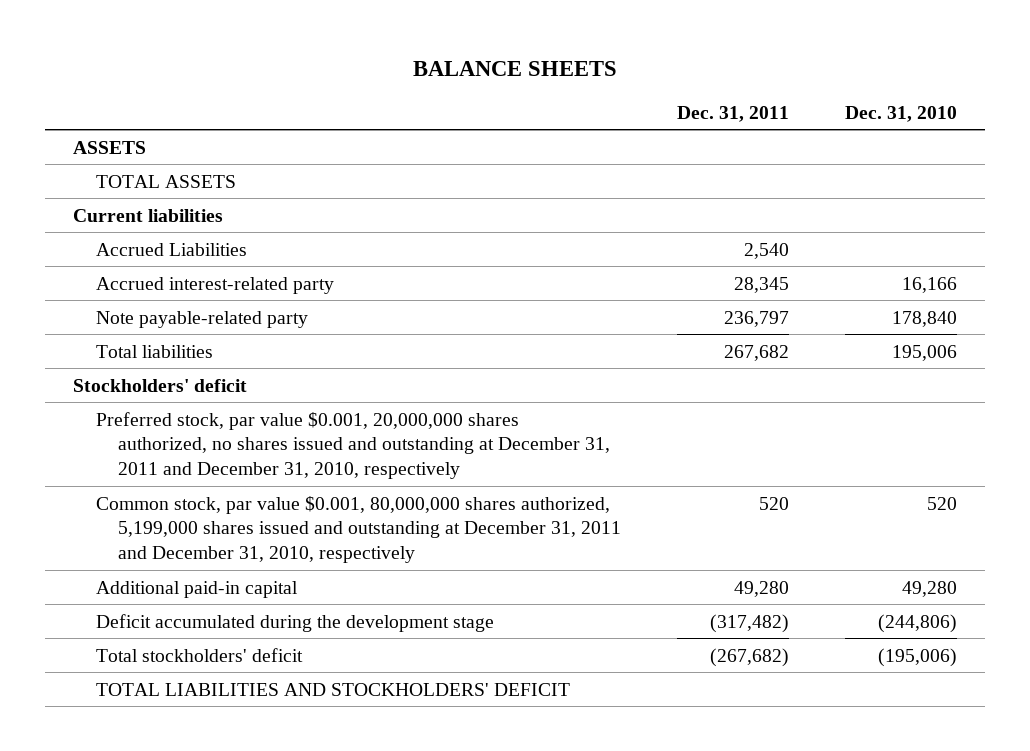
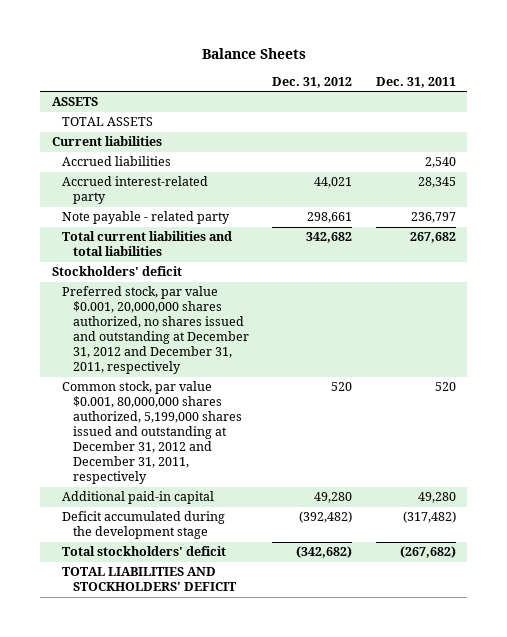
[412,60,617,76] BALANCE SHEETS -> [201,47,306,59] Balance Sheets
[844,105,957,122] Dec. 31, 2010 -> none
none -> [272,76,353,88] Dec. 31, 2012
[95,242,247,256] Accrued Liabilities -> [62,156,172,167] Accrued liabilities
[95,310,308,328] Note payable-related party -> [62,211,231,225] Note payable - related party
[95,344,213,358] Total liabilities -> [62,231,233,257] Total current liabilities and total liabilities
[95,411,610,479] Preferred stock, par value $0.001, 20,000,000 shares authorized, no shares issued and outstanding at December 31, 2011 and December 31, 2010, respectively -> [62,286,250,375] Preferred stock, par value $0.001, 20,000,000 shares authorized, no shares issued and outstanding at December 31, 2012 and December 31, 2011, respectively
[95,495,621,563] Common stock, par value $0.001, 80,000,000 shares authorized, 5,199,000 shares issued and outstanding at December 31, 2011 and December 31, 2010, respectively -> [62,381,243,485] Common stock, par value $0.001, 80,000,000 shares authorized, 5,199,000 shares issued and outstanding at December 31, 2012 and December 31, 2011, respectively

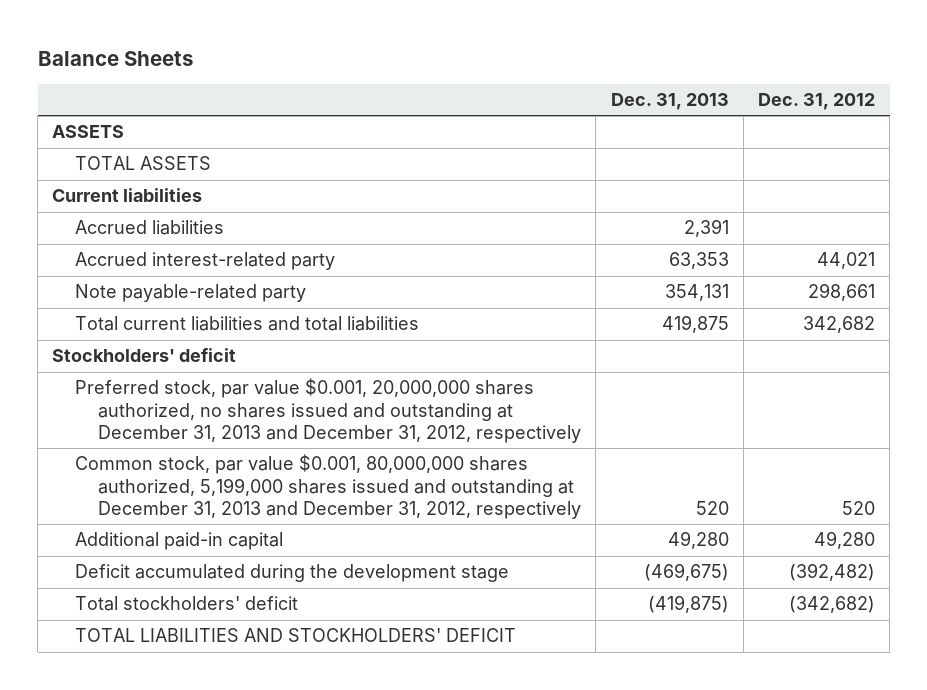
[375,76,456,88] Dec. 31, 2011 -> none
none -> [610,92,729,110] Dec. 31, 2013
[62,211,231,225] Note payable - related party -> [75,284,307,303] Note payable-related party
[62,286,250,375] Preferred stock, par value $0.001, 20,000,000 shares authorized, no shares issued and outstanding at December 31, 2012 and December 31, 2011, respectively -> [75,378,582,443] Preferred stock, par value $0.001, 20,000,000 shares authorized, no shares issued and outstanding at December 31, 2013 and December 31, 2012, respectively
[62,381,243,485] Common stock, par value $0.001, 80,000,000 shares authorized, 5,199,000 shares issued and outstanding at December 31, 2012 and December 31, 2011, respectively -> [75,454,582,519] Common stock, par value $0.001, 80,000,000 shares authorized, 5,199,000 shares issued and outstanding at December 31, 2013 and December 31, 2012, respectively

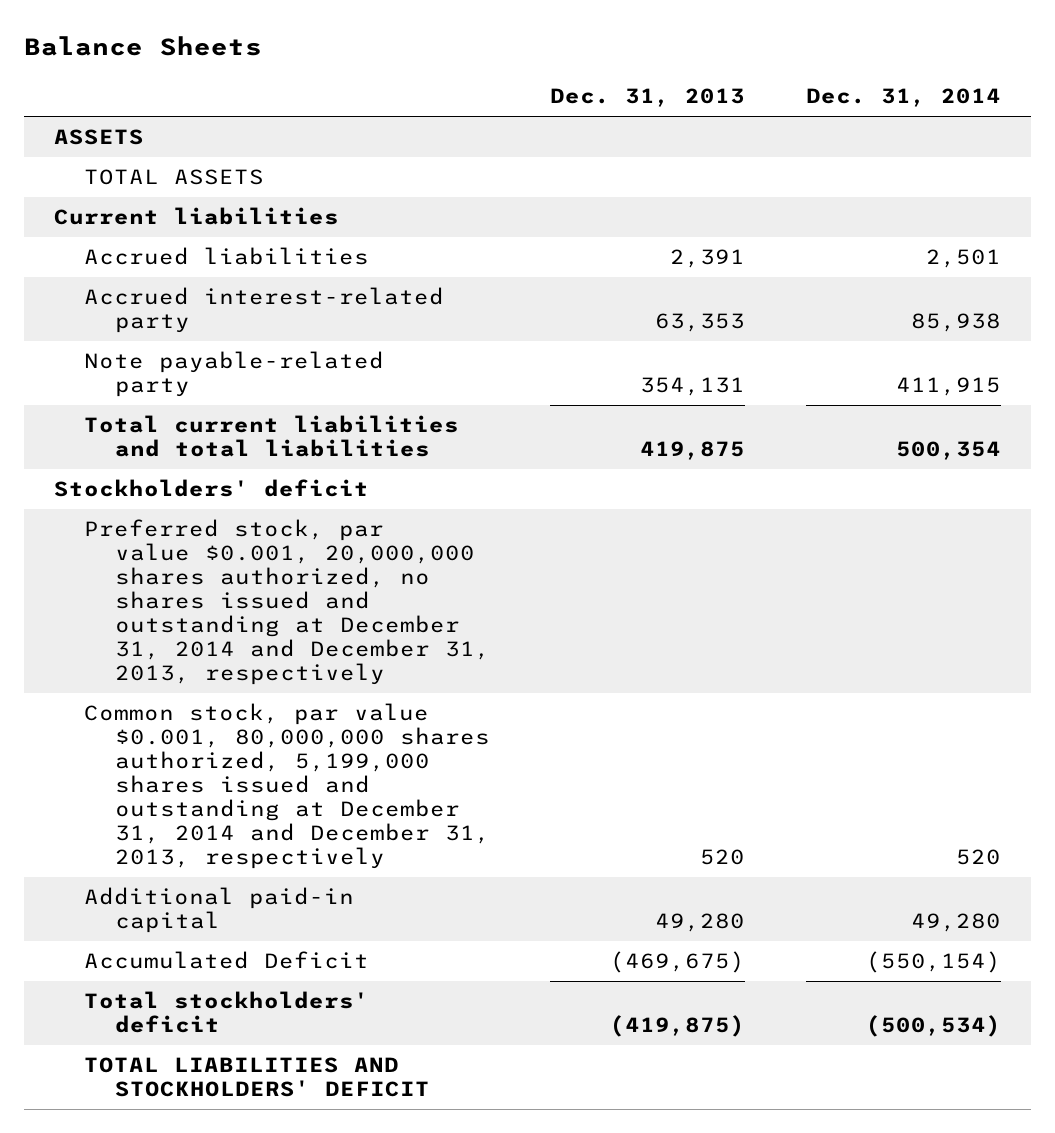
[758,92,876,110] Dec. 31, 2012 -> none
none -> [806,88,1002,108] Dec. 31, 2014
[75,378,582,443] Preferred stock, par value $0.001, 20,000,000 shares authorized, no shares issued and outstanding at December 31, 2013 and December 31, 2012, respectively -> [84,519,490,685] Preferred stock, par value $0.001, 20,000,000 shares authorized, no shares issued and outstanding at December 31, 2014 and December 31, 2013, respectively
[75,454,582,519] Common stock, par value $0.001, 80,000,000 shares authorized, 5,199,000 shares issued and outstanding at December 31, 2013 and December 31, 2012, respectively -> [84,703,490,869] Common stock, par value $0.001, 80,000,000 shares authorized, 5,199,000 shares issued and outstanding at December 31, 2014 and December 31, 2013, respectively
[75,564,510,583] Deficit accumulated during the development stage -> [84,951,370,970] Accumulated Deficit

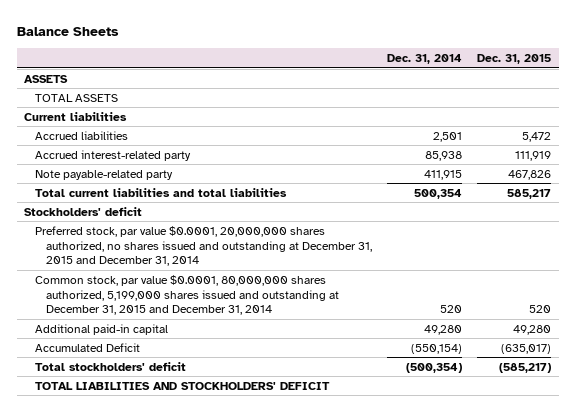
[550,88,746,108] Dec. 31, 2013 -> none
none -> [477,53,552,64] Dec. 31, 2015
[84,519,490,685] Preferred stock, par value $0.001, 20,000,000 shares authorized, no shares issued and outstanding at December 31, 2014 and December 31, 2013, respectively -> [35,225,373,267] Preferred stock, par value $0.0001, 20,000,000 shares authorized, no shares issued and outstanding at December 31, 2015 and December 31, 2014
[84,703,490,869] Common stock, par value $0.001, 80,000,000 shares authorized, 5,199,000 shares issued and outstanding at December 31, 2014 and December 31, 2013, respectively -> [35,274,340,316] Common stock, par value $0.0001, 80,000,000 shares authorized, 5,199,000 shares issued and outstanding at December 31, 2015 and December 31, 2014
[866,1015,1002,1038] (500,534) -> [406,362,463,373] (500,354)

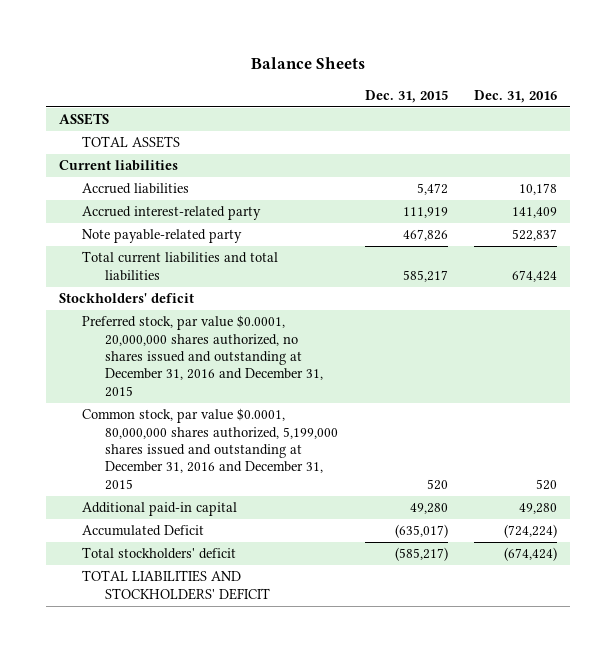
[387,53,463,64] Dec. 31, 2014 -> none
none -> [473,90,557,104] Dec. 31, 2016
[35,225,373,267] Preferred stock, par value $0.0001, 20,000,000 shares authorized, no shares issued and outstanding at December 31, 2015 and December 31, 2014 -> [82,315,324,397] Preferred stock, par value $0.0001, 20,000,000 shares authorized, no shares issued and outstanding at December 31, 2016 and December 31, 2015
[35,274,340,316] Common stock, par value $0.0001, 80,000,000 shares authorized, 5,199,000 shares issued and outstanding at December 31, 2015 and December 31, 2014 -> [82,408,339,490] Common stock, par value $0.0001, 80,000,000 shares authorized, 5,199,000 shares issued and outstanding at December 31, 2016 and December 31, 2015

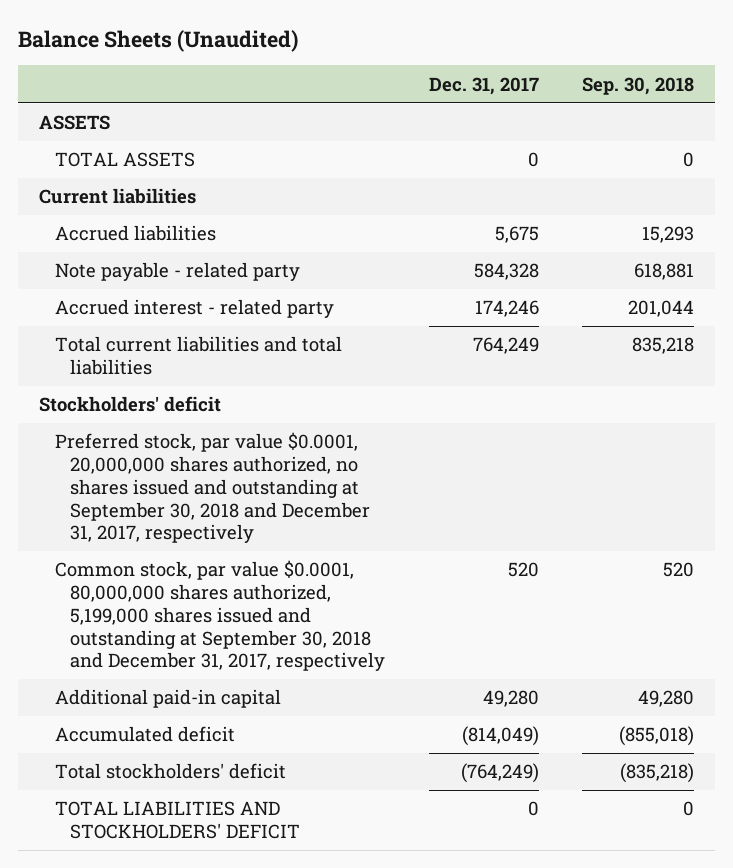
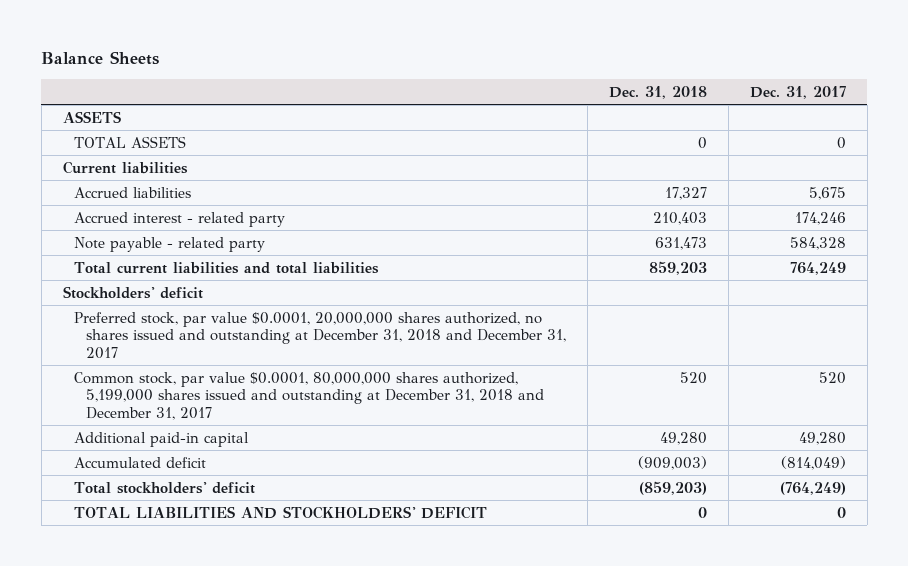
[17,29,298,52] Balance Sheets (Unaudited) -> [41,51,160,66] Balance Sheets
[581,76,694,95] Sep. 30, 2018 -> none
none -> [608,85,707,99] Dec. 31, 2018
[54,262,300,282] Note payable - related party -> [74,236,266,252] Note payable - related party
[54,432,371,544] Preferred stock, par value $0.0001, 20,000,000 shares authorized, no shares issued and outstanding at September 30, 2018 and December 31, 2017, respectively -> [74,311,566,359] Preferred stock, par value $0.0001, 20,000,000 shares authorized, no shares issued and outstanding at December 31, 2018 and December 31, 2017
[54,560,386,672] Common stock, par value $0.0001, 80,000,000 shares authorized, 5,199,000 shares issued and outstanding at September 30, 2018 and December 31, 2017, respectively -> [74,371,544,420] Common stock, par value $0.0001, 80,000,000 shares authorized, 5,199,000 shares issued and outstanding at December 31, 2018 and December 31, 2017

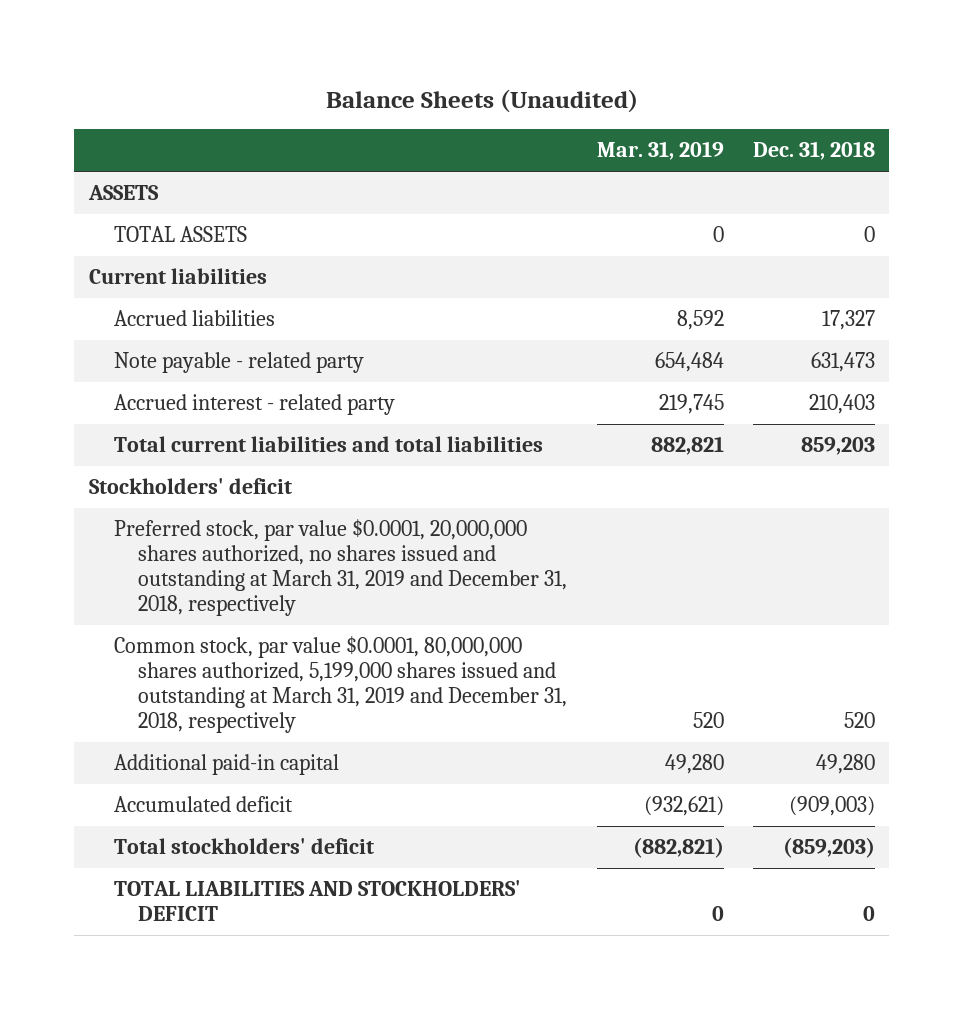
[41,51,160,66] Balance Sheets -> [325,88,638,113] Balance Sheets (Unaudited)
[749,85,846,99] Dec. 31, 2017 -> none
none -> [596,141,724,161] Mar. 31, 2019
[74,211,286,227] Accrued interest - related party -> [113,394,395,416] Accrued interest - related party
[74,311,566,359] Preferred stock, par value $0.0001, 20,000,000 shares authorized, no shares issued and outstanding at December 31, 2018 and December 31, 2017 -> [113,519,568,617] Preferred stock, par value $0.0001, 20,000,000 shares authorized, no shares issued and outstanding at March 31, 2019 and December 31, 2018, respectively
[74,371,544,420] Common stock, par value $0.0001, 80,000,000 shares authorized, 5,199,000 shares issued and outstanding at December 31, 2018 and December 31, 2017 -> [113,636,568,734] Common stock, par value $0.0001, 80,000,000 shares authorized, 5,199,000 shares issued and outstanding at March 31, 2019 and December 31, 2018, respectively

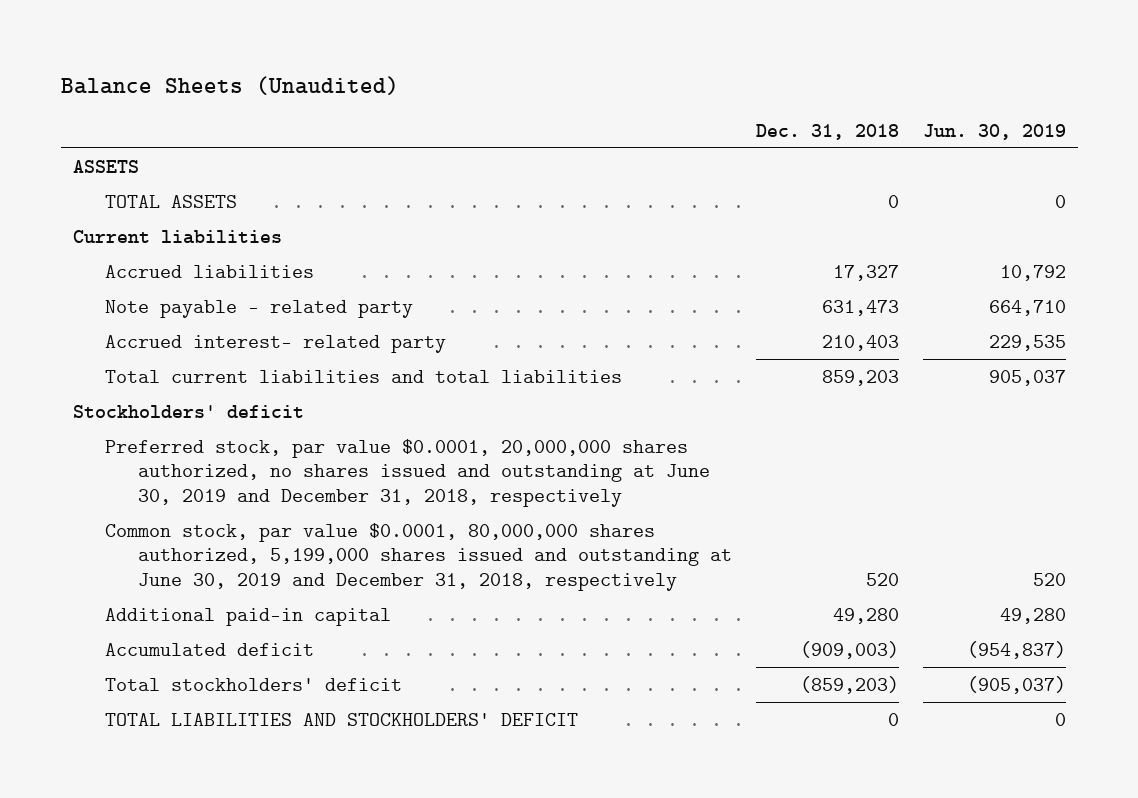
[596,141,724,161] Mar. 31, 2019 -> none
none -> [922,123,1066,140] Jun. 30, 2019
[113,394,395,416] Accrued interest - related party -> [105,334,447,353] Accrued interest- related party
[113,519,568,617] Preferred stock, par value $0.0001, 20,000,000 shares authorized, no shares issued and outstanding at March 31, 2019 and December 31, 2018, respectively -> [105,438,710,507] Preferred stock, par value $0.0001, 20,000,000 shares authorized, no shares issued and outstanding at June 30, 2019 and December 31, 2018, respectively
[113,636,568,734] Common stock, par value $0.0001, 80,000,000 shares authorized, 5,199,000 shares issued and outstanding at March 31, 2019 and December 31, 2018, respectively -> [105,522,732,591] Common stock, par value $0.0001, 80,000,000 shares authorized, 5,199,000 shares issued and outstanding at June 30, 2019 and December 31, 2018, respectively

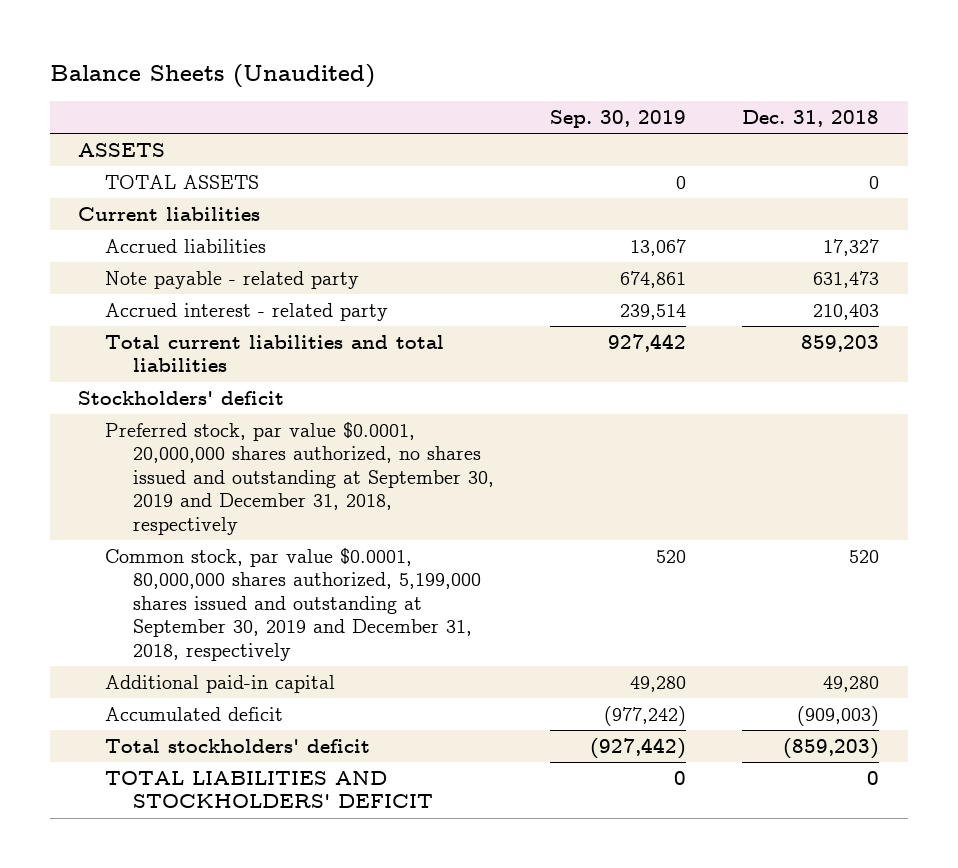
[922,123,1066,140] Jun. 30, 2019 -> none
none -> [549,110,686,129] Sep. 30, 2019
[105,334,447,353] Accrued interest- related party -> [105,302,389,321] Accrued interest - related party
[105,438,710,507] Preferred stock, par value $0.0001, 20,000,000 shares authorized, no shares issued and outstanding at June 30, 2019 and December 31, 2018, respectively -> [105,421,494,535] Preferred stock, par value $0.0001, 20,000,000 shares authorized, no shares issued and outstanding at September 30, 2019 and December 31, 2018, respectively
[105,522,732,591] Common stock, par value $0.0001, 80,000,000 shares authorized, 5,199,000 shares issued and outstanding at June 30, 2019 and December 31, 2018, respectively -> [105,547,481,661] Common stock, par value $0.0001, 80,000,000 shares authorized, 5,199,000 shares issued and outstanding at September 30, 2019 and December 31, 2018, respectively

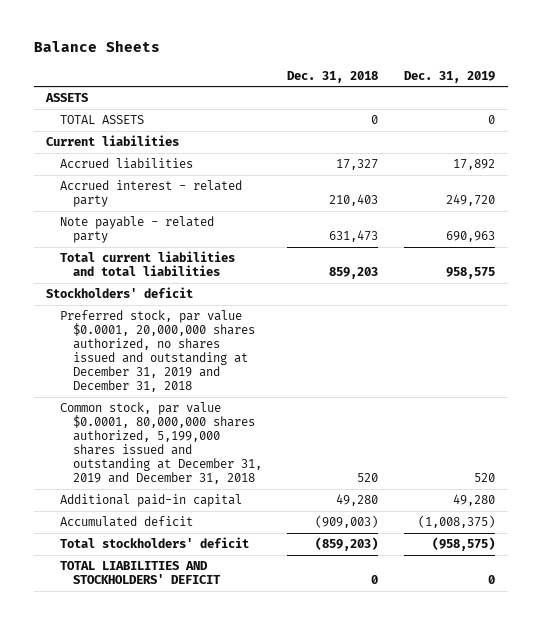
[50,64,376,89] Balance Sheets (Unaudited) -> [33,40,160,53] Balance Sheets
[549,110,686,129] Sep. 30, 2019 -> none
none -> [403,70,495,83] Dec. 31, 2019
[105,270,360,289] Note payable - related party -> [59,216,214,244] Note payable - related party
[105,421,494,535] Preferred stock, par value $0.0001, 20,000,000 shares authorized, no shares issued and outstanding at September 30, 2019 and December 31, 2018, respectively -> [59,310,255,393] Preferred stock, par value $0.0001, 20,000,000 shares authorized, no shares issued and outstanding at December 31, 2019 and December 31, 2018
[105,547,481,661] Common stock, par value $0.0001, 80,000,000 shares authorized, 5,199,000 shares issued and outstanding at September 30, 2019 and December 31, 2018, respectively -> [59,402,262,485] Common stock, par value $0.0001, 80,000,000 shares authorized, 5,199,000 shares issued and outstanding at December 31, 2019 and December 31, 2018

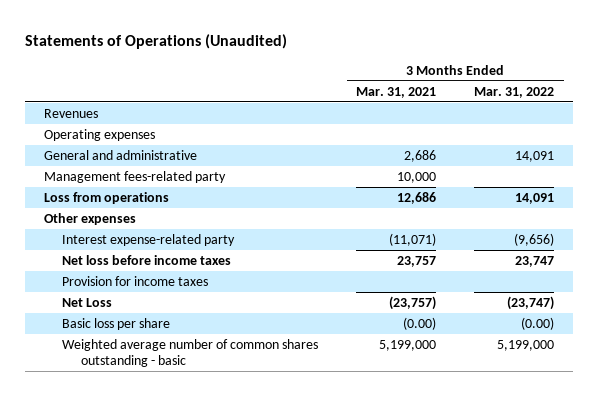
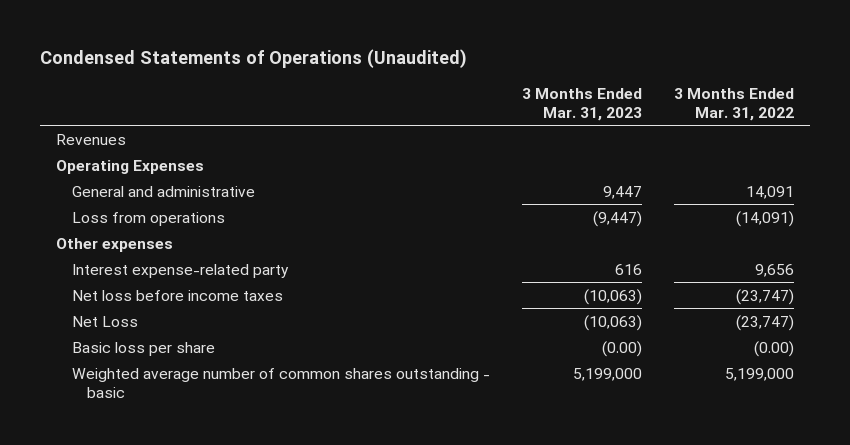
[24,34,287,50] Statements of Operations (Unaudited) -> [40,49,468,69] Condensed Statements of Operations (Unaudited)
[356,86,437,98] Mar. 31, 2021 -> none
none -> [521,87,642,121] 3 Months Ended Mar. 31, 2023
[43,128,155,141] Operating expenses -> [56,159,205,174] Operating Expenses
[43,170,226,183] Management fees-related party -> none
[515,192,555,204] 14,091 -> [735,210,794,227] (14,091)
[62,275,209,286] Provision for income taxes -> none
[514,232,555,246] (9,656) -> [754,263,794,277] 9,656
[515,255,555,267] 23,747 -> [735,288,794,305] (23,747)

